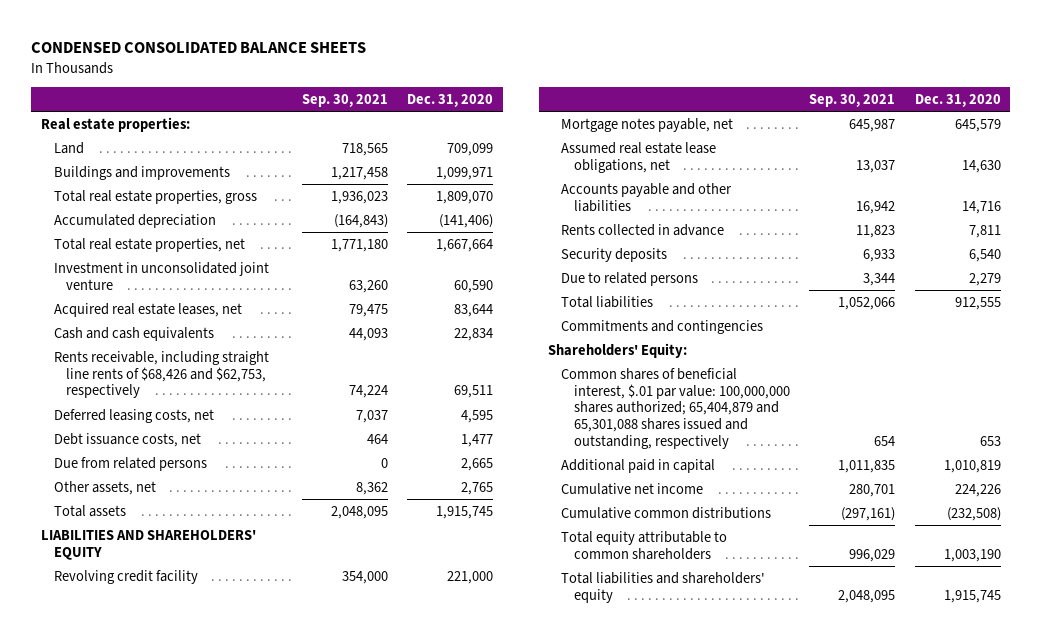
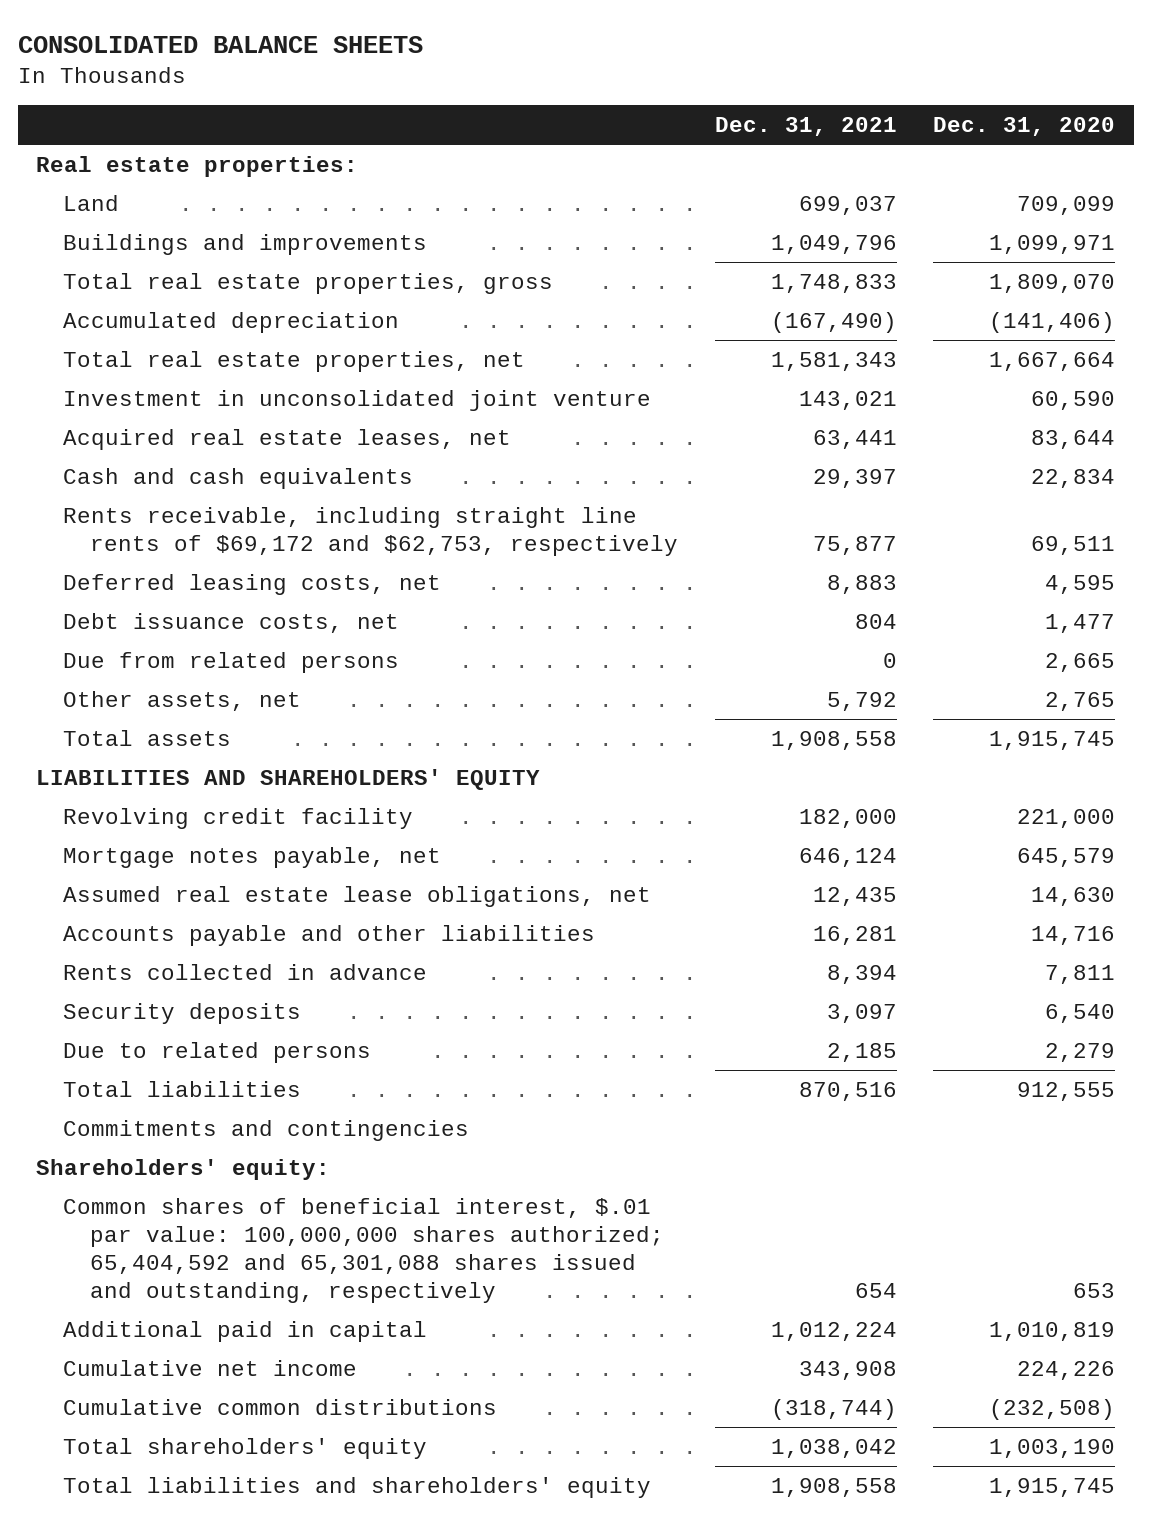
[31,42,367,54] CONDENSED CONSOLIDATED BALANCE SHEETS -> [17,35,423,53] CONSOLIDATED BALANCE SHEETS
[301,93,388,107] Sep. 30, 2021 -> none
none -> [714,117,897,137] Dec. 31, 2021
[53,350,269,399] Rents receivable, including straight line rents of $68,426 and $62,753, respectively -> [63,506,679,556] Rents receivable, including straight line rents of $69,172 and $62,753, respectively
[548,342,688,358] Shareholders' Equity: -> [36,1158,331,1180] Shareholders' equity:
[561,367,790,449] Common shares of beneficial interest, $.01 par value: 100,000,000 shares authorized; 65,404,879 and 65,301,088 shares issued and outstanding, respectively -> [63,1197,665,1303] Common shares of beneficial interest, $.01 par value: 100,000,000 shares authorized; 65,404,592 and 65,301,088 shares issued and outstanding, respectively
[561,530,728,560] Total equity attributable to common shareholders -> [63,1437,428,1459] Total shareholders' equity

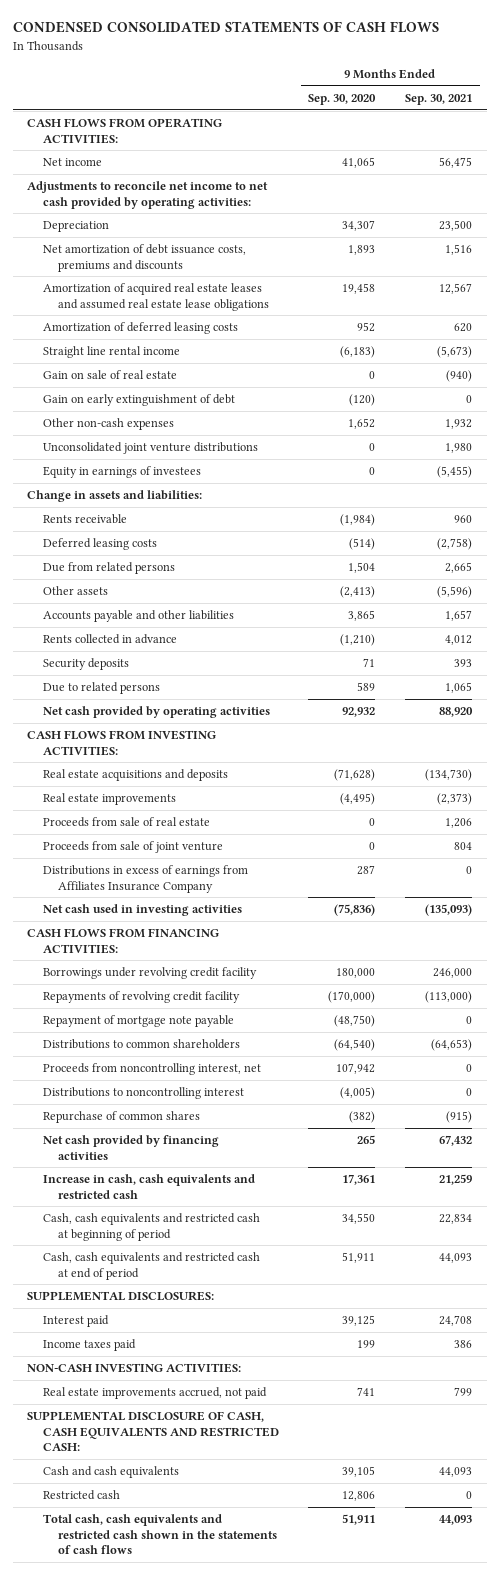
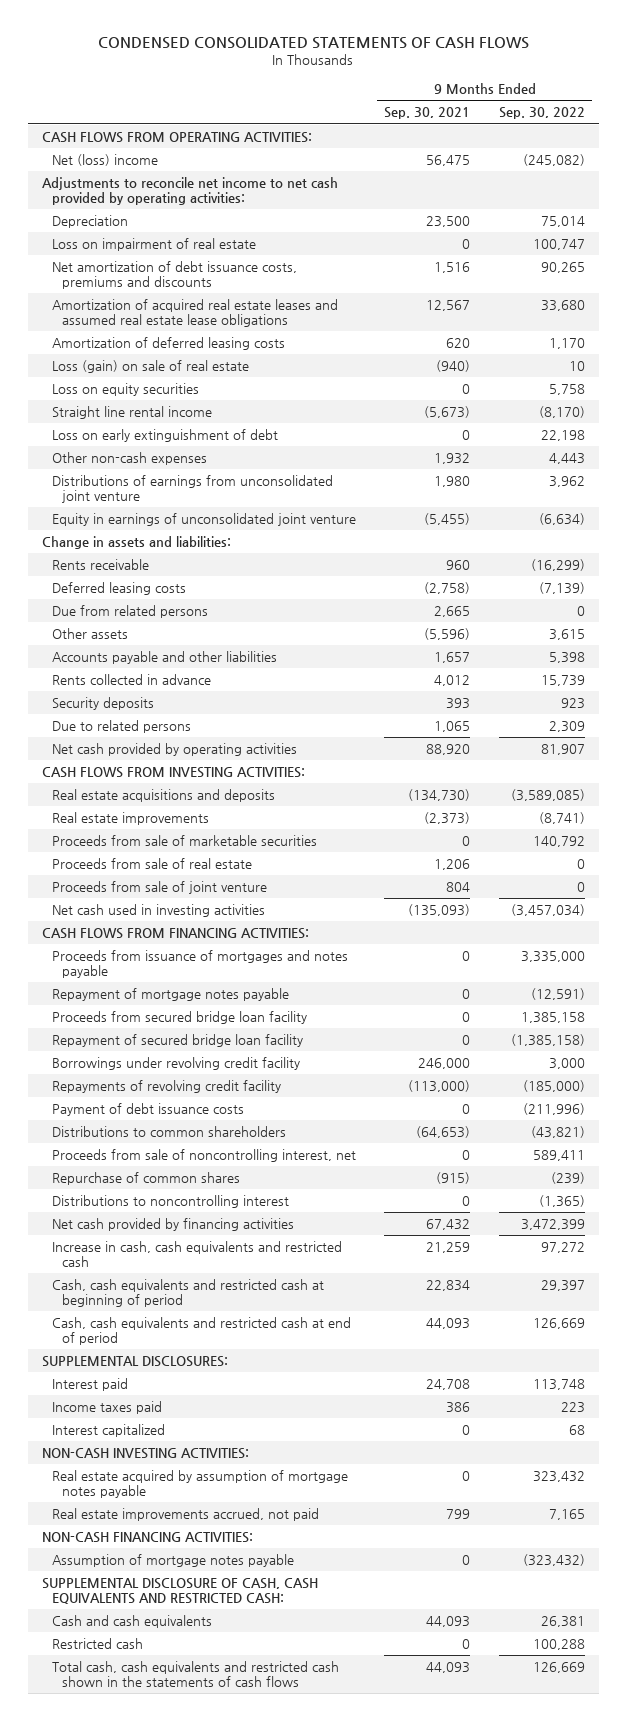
[308,93,377,105] Sep. 30, 2020 -> none
none -> [498,107,585,120] Sep. 30, 2022
[42,157,102,166] Net income -> [52,154,159,167] Net (loss) income
none -> [52,238,257,252] Loss on impairment of real estate
none -> [52,360,250,374] Loss (gain) on sale of real estate
none -> [52,383,200,397] Loss on equity securities
[42,369,177,379] Gain on sale of real estate -> none
[42,393,235,406] Gain on early extinguishment of debt -> [52,429,279,443] Loss on early extinguishment of debt
[42,441,258,454] Unconsolidated joint venture distributions -> [52,475,334,503] Distributions of earnings from unconsolidated joint venture
[42,465,201,478] Equity in earnings of investees -> [52,513,357,527] Equity in earnings of unconsolidated joint venture
none -> [52,835,318,847] Proceeds from sale of marketable securities
[42,864,248,893] Distributions in excess of earnings from Affiliates Insurance Company -> none
none -> [52,950,349,978] Proceeds from issuance of mortgages and notes payable
none -> [52,988,290,1002] Repayment of mortgage notes payable
none -> [52,1011,308,1025] Proceeds from secured bridge loan facility
none -> [52,1034,304,1048] Repayment of secured bridge loan facility
[42,1014,234,1027] Repayment of mortgage note payable -> none
none -> [52,1103,245,1117] Payment of debt issuance costs
[42,1062,261,1075] Proceeds from noncontrolling interest, net -> [52,1149,357,1163] Proceeds from sale of noncontrolling interest, net
[42,1086,244,1099] Distributions to noncontrolling interest -> [52,1195,290,1209] Distributions to noncontrolling interest
none -> [52,1424,166,1438] Interest capitalized
none -> [52,1470,349,1498] Real estate acquired by assumption of mortgage notes payable
none -> [41,1532,253,1544] NON-CASH FINANCING ACTIVITIES:
none -> [52,1554,295,1568] Assumption of mortgage notes payable

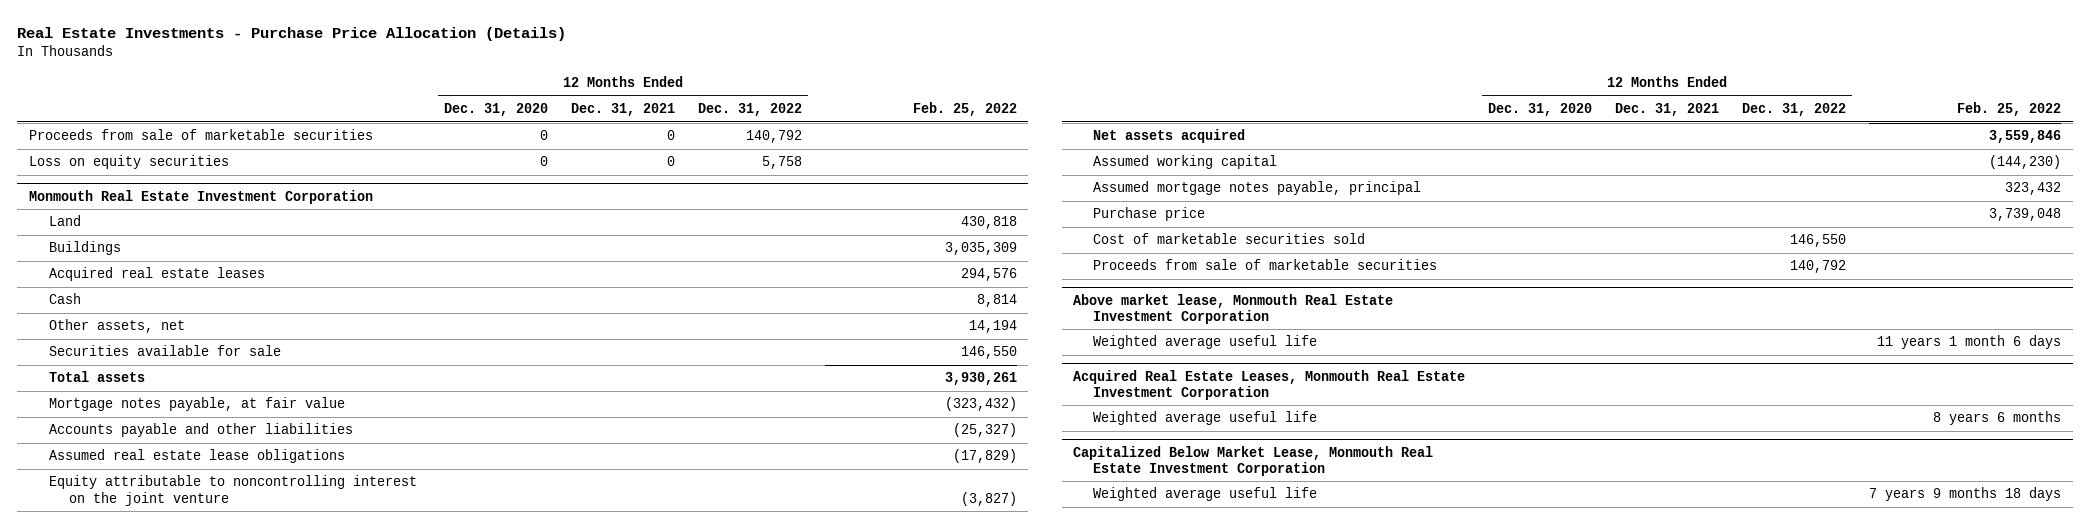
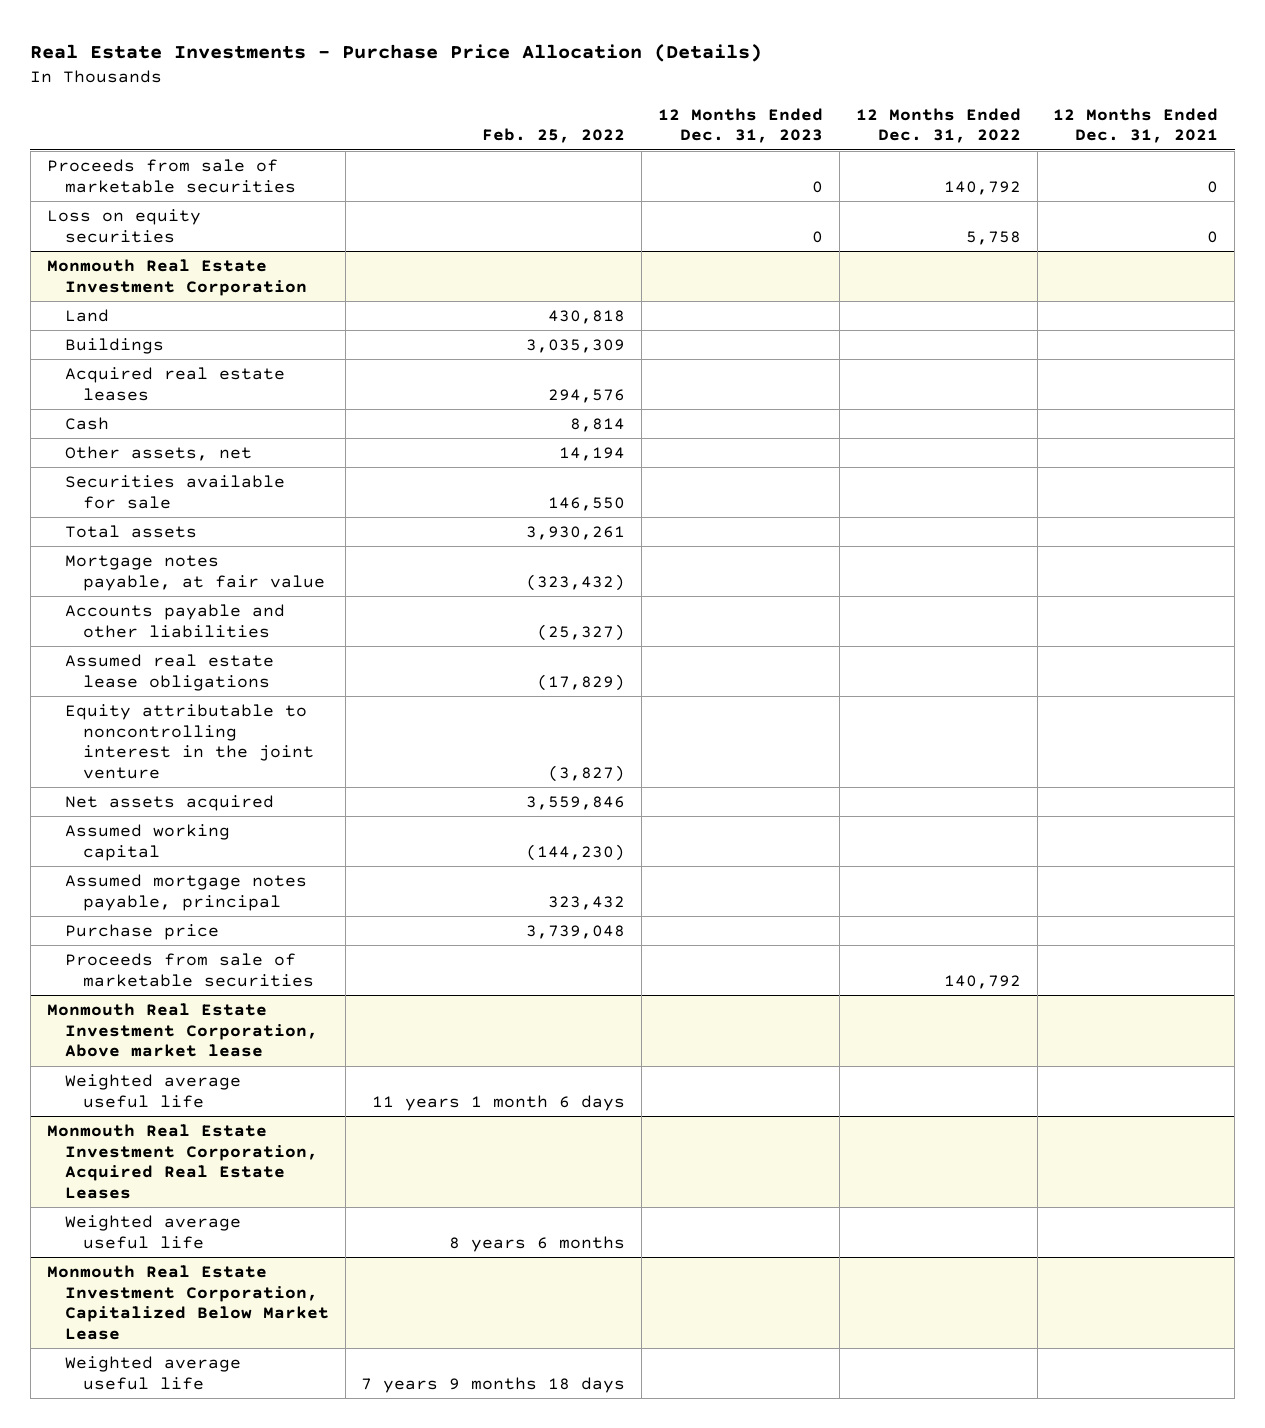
[443,102,548,116] Dec. 31, 2020 -> none
none -> [658,107,824,144] 12 Months Ended Dec. 31, 2023
[48,475,417,506] Equity attributable to noncontrolling interest on the joint venture -> [64,703,315,780] Equity attributable to noncontrolling interest in the joint venture
[1093,233,1366,245] Cost of marketable securities sold -> none
[1073,293,1394,324] Above market lease, Monmouth Real Estate Investment Corporation -> [46,1002,318,1058] Monmouth Real Estate Investment Corporation, Above market lease
[1073,369,1466,400] Acquired Real Estate Leases, Monmouth Real Estate Investment Corporation -> [46,1123,318,1200] Monmouth Real Estate Investment Corporation, Acquired Real Estate Leases
[1073,445,1434,476] Capitalized Below Market Lease, Monmouth Real Estate Investment Corporation -> [46,1264,329,1341] Monmouth Real Estate Investment Corporation, Capitalized Below Market Lease

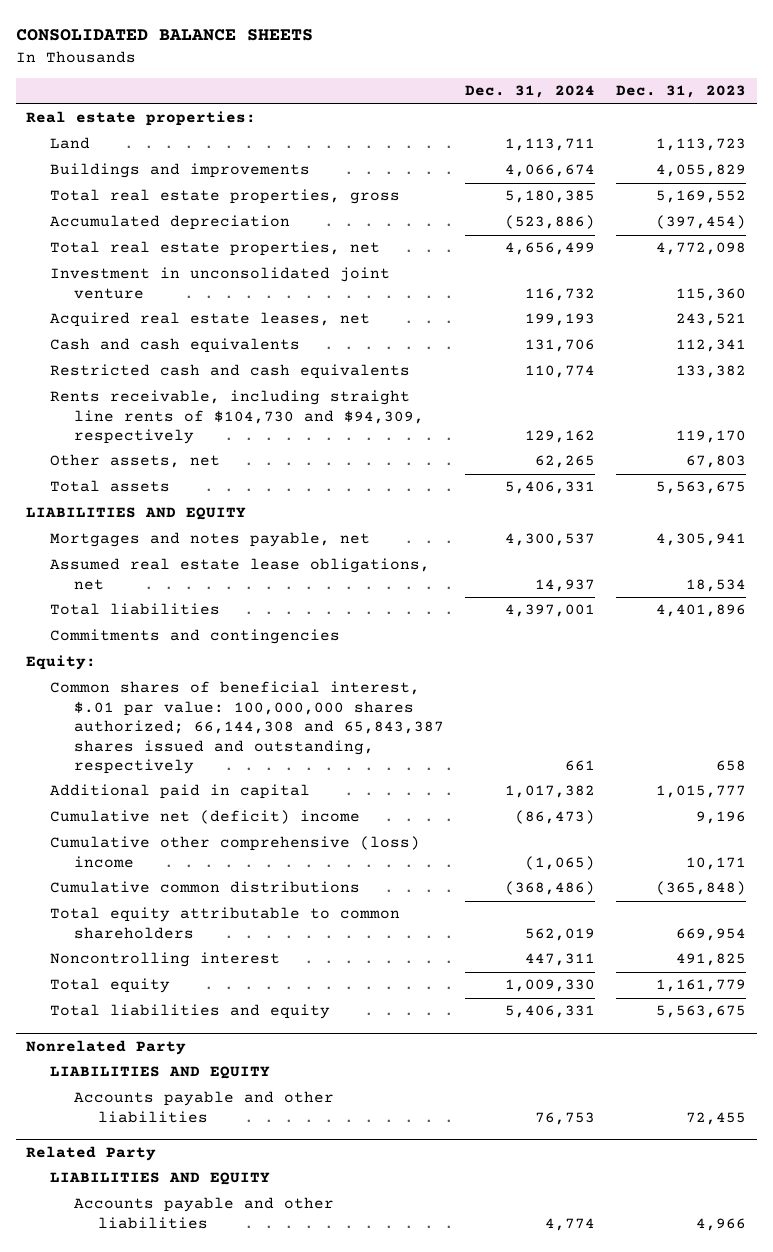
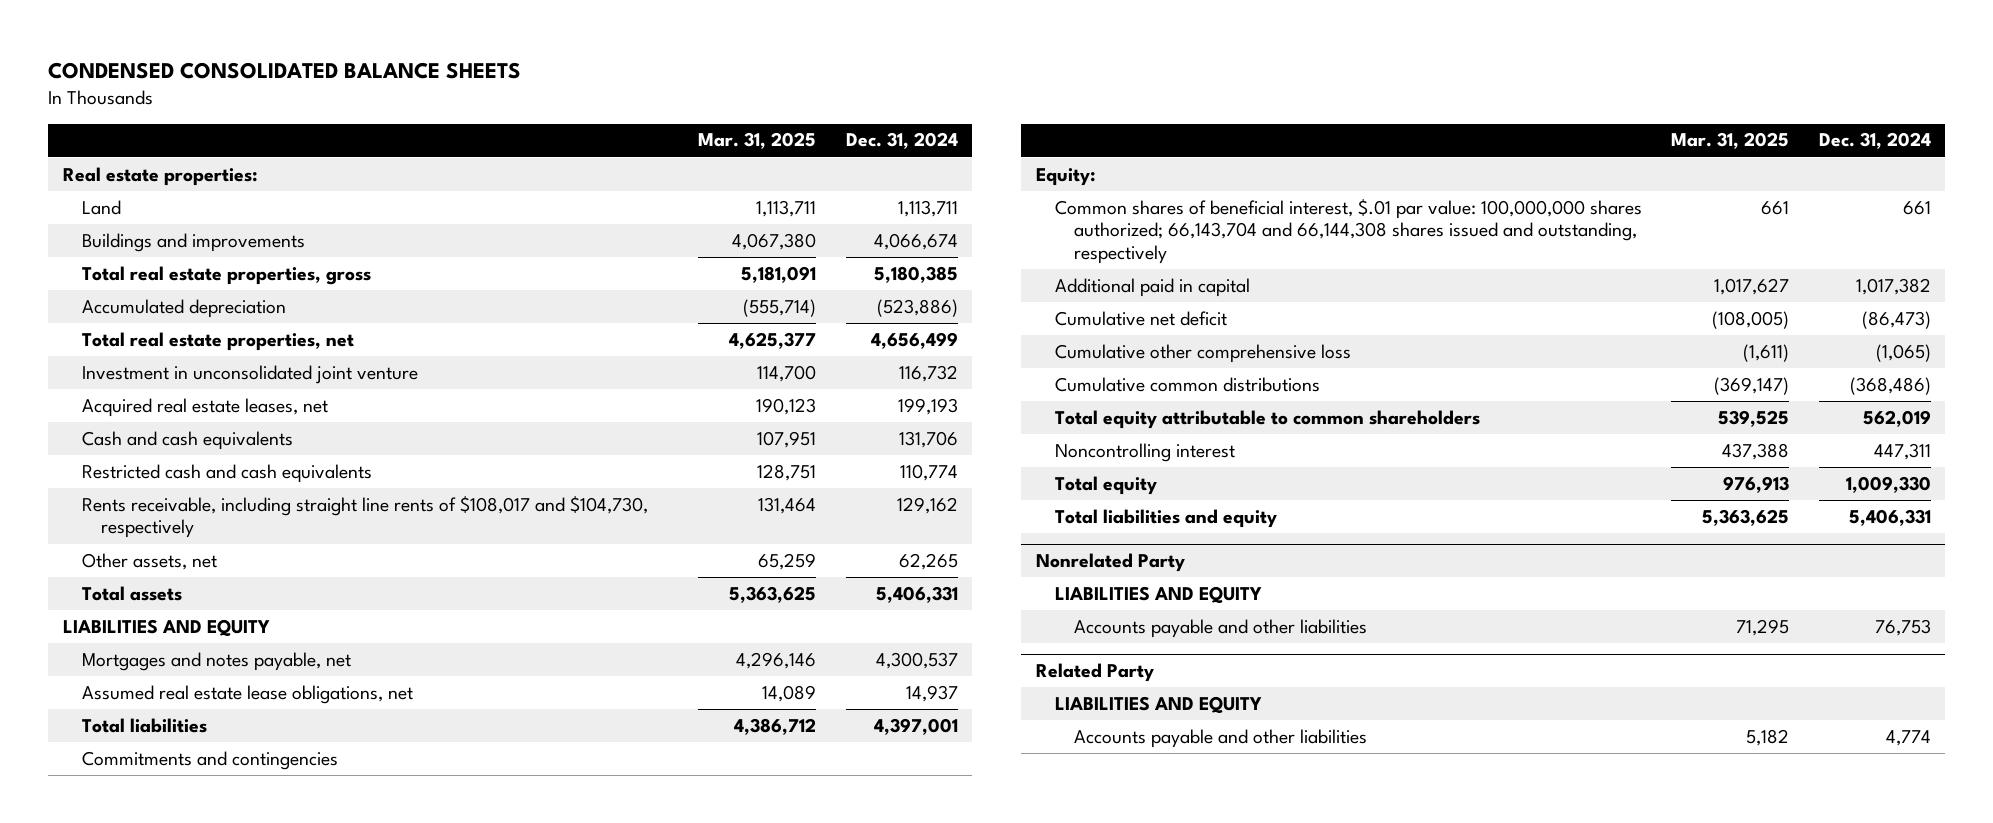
[15,29,313,42] CONSOLIDATED BALANCE SHEETS -> [47,62,521,80] CONDENSED CONSOLIDATED BALANCE SHEETS
[616,85,747,99] Dec. 31, 2023 -> none
none -> [698,132,817,150] Mar. 31, 2025
[50,390,424,445] Rents receivable, including straight line rents of $104,730 and $94,309, respectively -> [81,495,648,539] Rents receivable, including straight line rents of $108,017 and $104,730, respectively
[50,681,444,775] Common shares of beneficial interest, $.01 par value: 100,000,000 shares authorized; 66,144,308 and 65,843,387 shares issued and outstanding, respectively -> [1054,198,1642,265] Common shares of beneficial interest, $.01 par value: 100,000,000 shares authorized; 66,143,704 and 66,144,308 shares issued and outstanding, respectively
[50,810,361,825] Cumulative net (deficit) income -> [1054,310,1227,326] Cumulative net deficit
[50,836,421,868] Cumulative other comprehensive (loss) income -> [1054,343,1351,363] Cumulative other comprehensive loss

